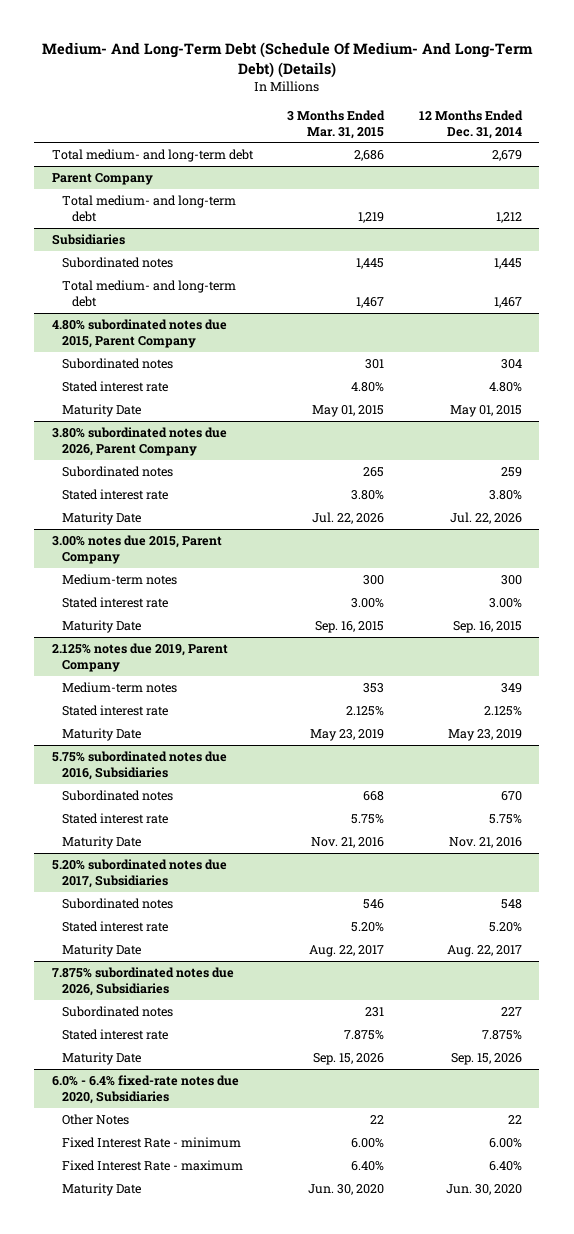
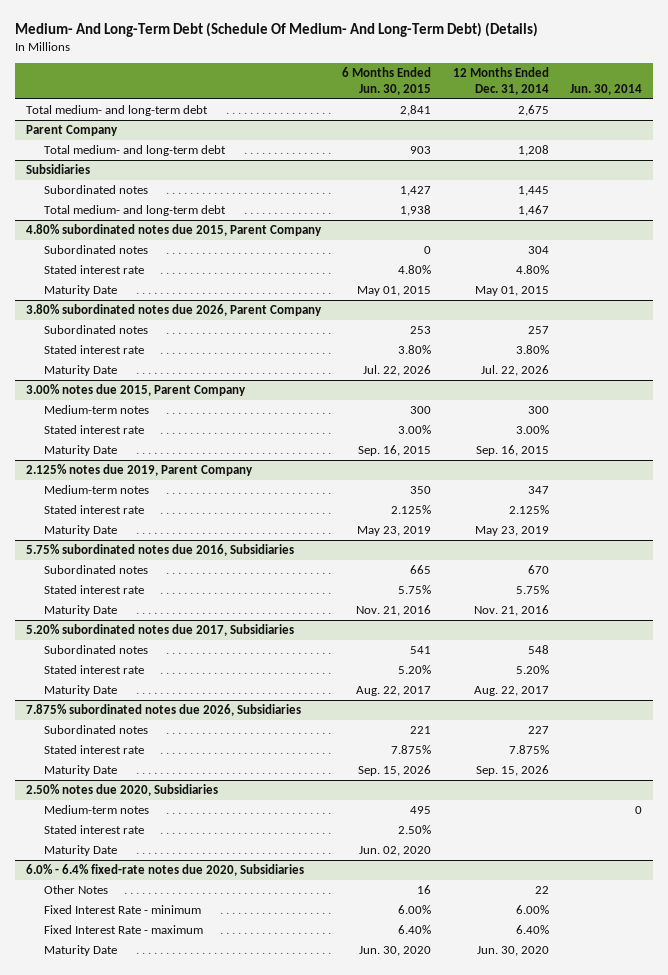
[287,109,386,139] 3 Months Ended Mar. 31, 2015 -> none
none -> [342,67,432,95] 6 Months Ended Jun. 30, 2015
none -> [570,83,643,95] Jun. 30, 2014
[492,149,523,161] 2,679 -> [517,105,549,117] 2,675
[496,212,523,224] 1,212 -> [517,145,549,157] 1,208
[501,466,523,477] 259 -> [527,326,549,335] 257
[501,682,523,693] 349 -> [527,486,549,495] 347
none -> [25,784,218,797] 2.50% notes due 2020, Subsidiaries
none -> [44,805,150,815] Medium-term notes
none -> [44,825,145,835] Stated interest rate
none -> [44,845,118,857] Maturity Date

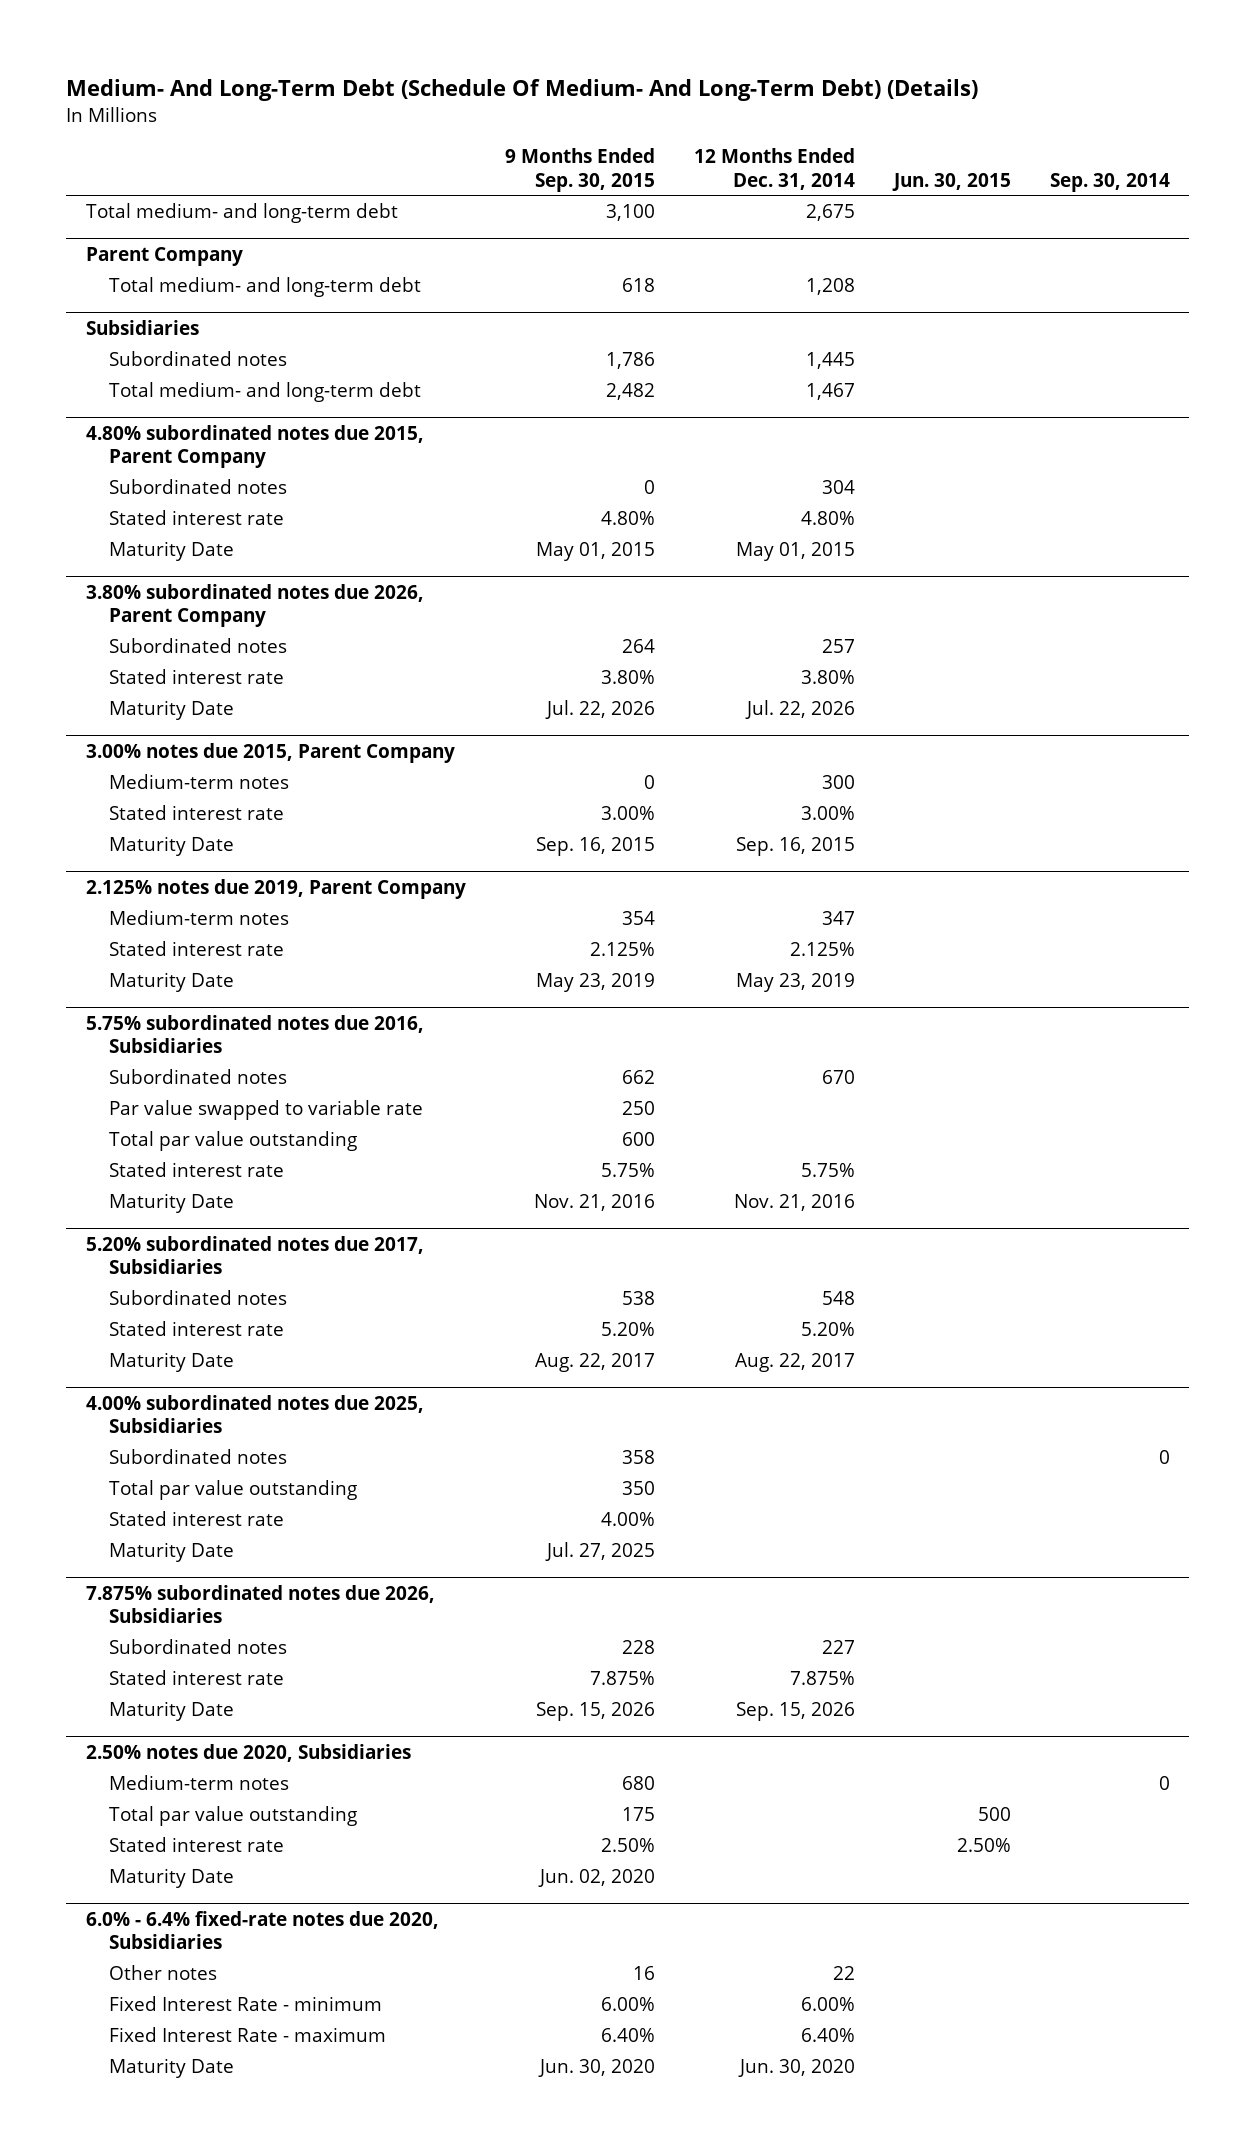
[342,67,432,95] 6 Months Ended Jun. 30, 2015 -> none
[570,83,643,95] Jun. 30, 2014 -> none
none -> [504,148,655,192] 9 Months Ended Sep. 30, 2015
none -> [891,172,1011,191] Jun. 30, 2015
none -> [1049,172,1170,192] Sep. 30, 2014
none -> [109,1100,424,1121] Par value swapped to variable rate
none -> [109,1131,358,1152] Total par value outstanding
none -> [85,1395,424,1434] 4.00% subordinated notes due 2025, Subsidiaries
none -> [109,1449,288,1465] Subordinated notes
none -> [109,1480,358,1501] Total par value outstanding
none -> [109,1511,285,1527] Stated interest rate
none -> [109,1542,235,1563] Maturity Date
none -> [109,1806,358,1827] Total par value outstanding
[44,885,109,895] Other Notes -> [109,1965,218,1981] Other notes

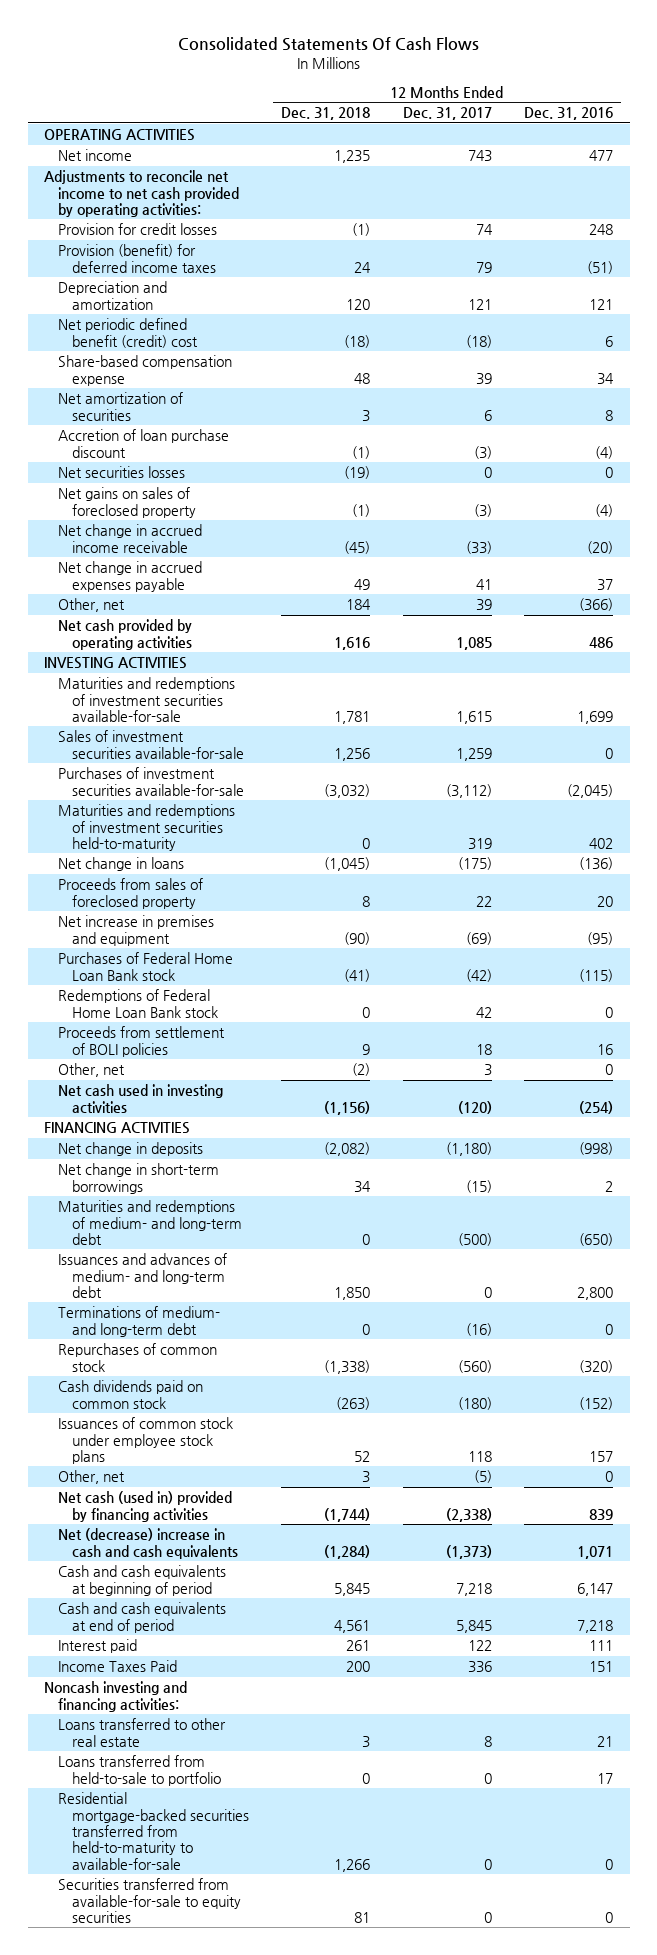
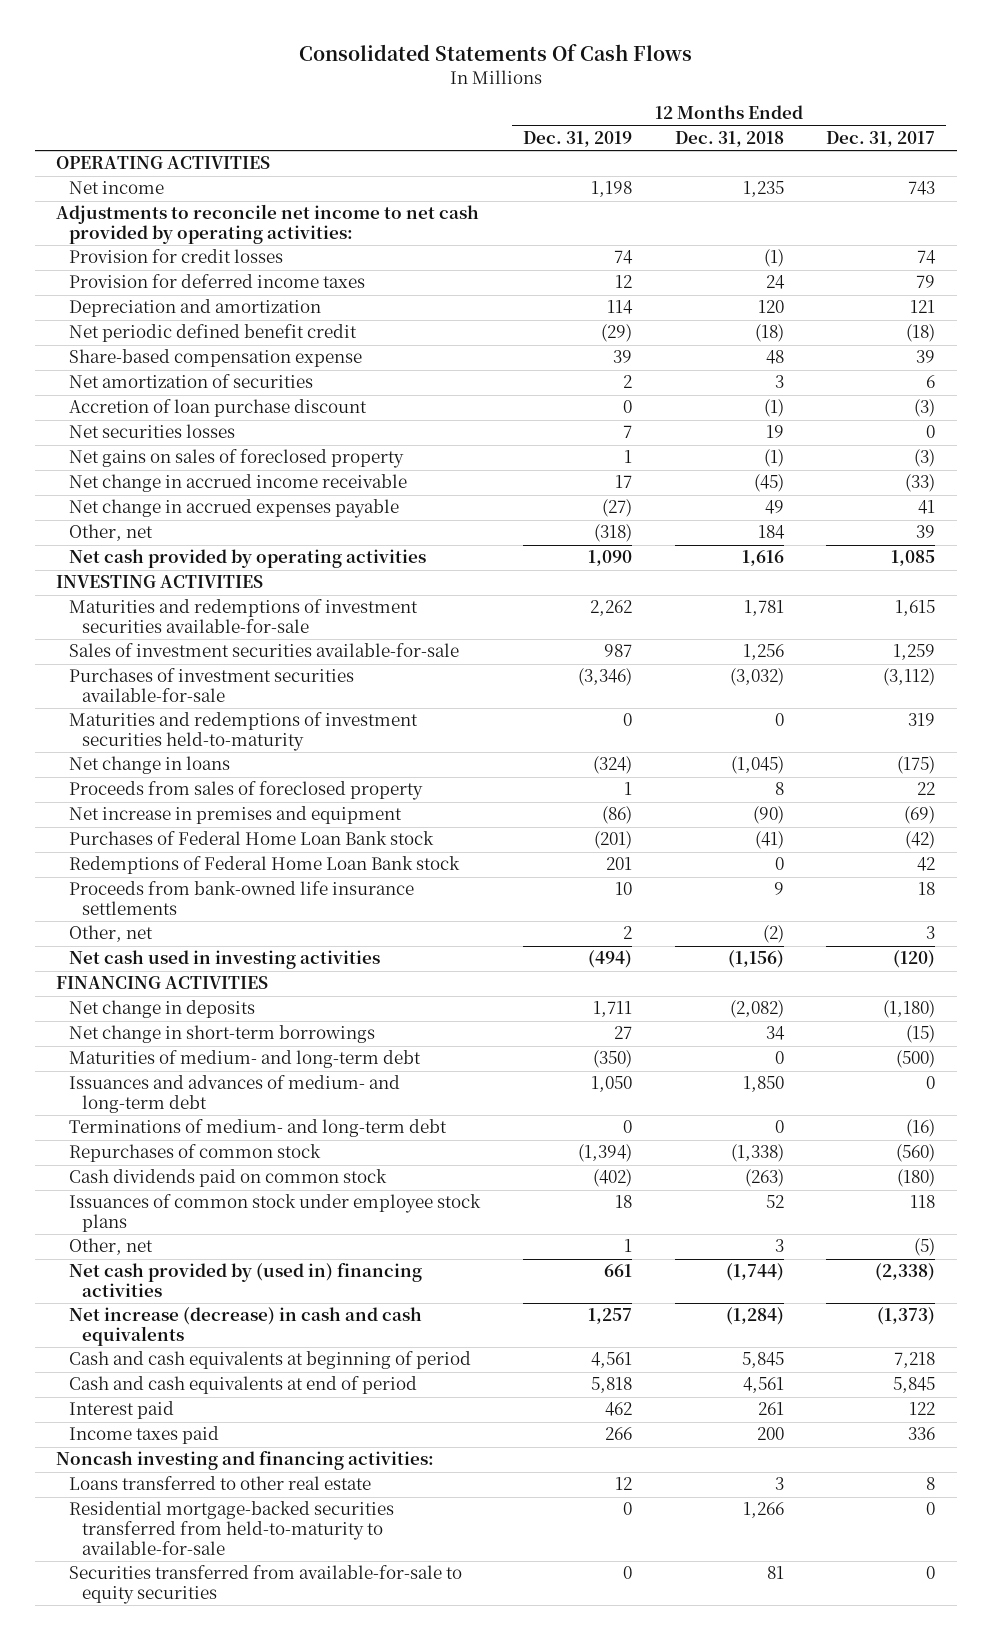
[524,107,614,121] Dec. 31, 2016 -> none
none -> [522,130,632,147] Dec. 31, 2019
[57,244,216,273] Provision (benefit) for deferred income taxes -> [69,274,366,289] Provision for deferred income taxes
[57,318,198,348] Net periodic defined benefit (credit) cost -> [69,324,358,343] Net periodic defined benefit credit
[344,466,371,480] (19) -> [765,425,784,439] 19
[57,1026,225,1057] Proceeds from settlement of BOLI policies -> [69,881,415,916] Proceeds from bank-owned life insurance settlements
[57,1200,242,1245] Maturities and redemptions of medium- and long-term debt -> [69,1050,422,1069] Maturities of medium- and long-term debt
[57,1491,232,1522] Net cash (used in) provided by financing activities -> [69,1263,423,1298] Net cash provided by (used in) financing activities
[57,1528,238,1559] Net (decrease) increase in cash and cash equivalents -> [69,1307,423,1347] Net increase (decrease) in cash and cash equivalents
[57,1660,177,1673] Income Taxes Paid -> [69,1426,220,1445] Income taxes paid
[57,1755,221,1786] Loans transferred from held-to-sale to portfolio -> none

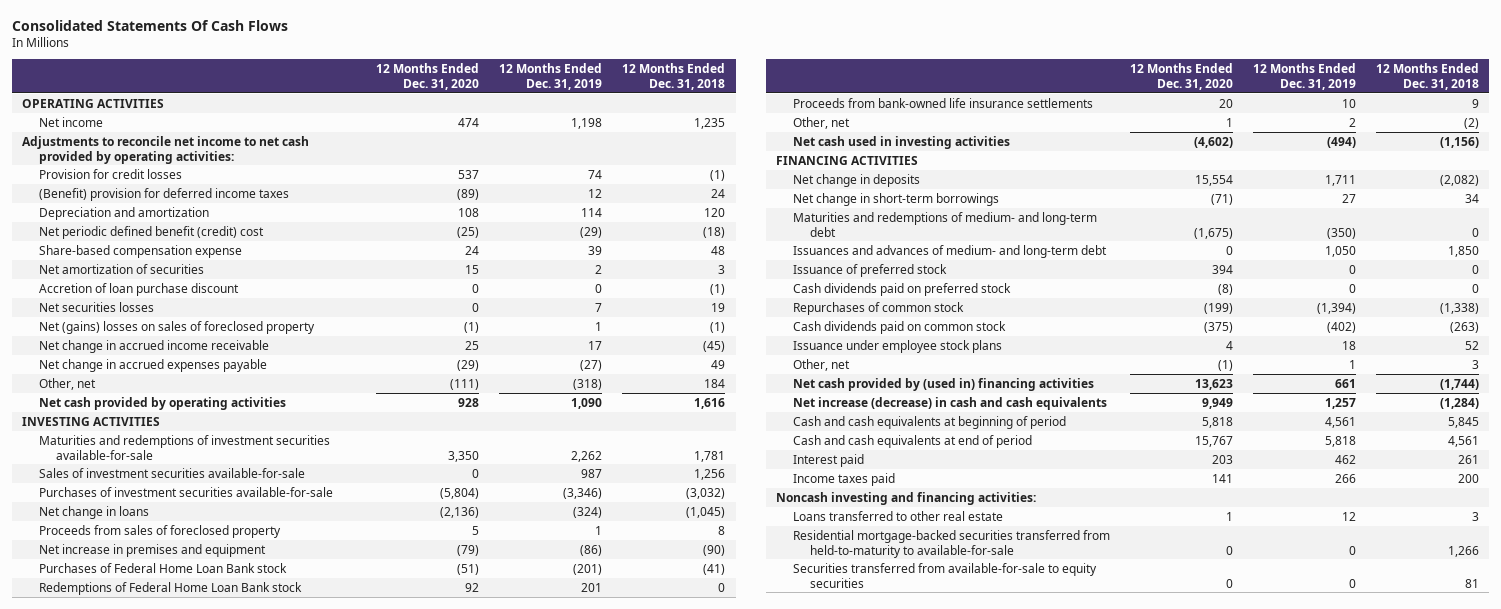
[826,130,936,147] Dec. 31, 2017 -> none
none -> [376,62,480,90] 12 Months Ended Dec. 31, 2020
[69,274,366,289] Provision for deferred income taxes -> [39,187,290,201] (Benefit) provision for deferred income taxes
[69,324,358,343] Net periodic defined benefit credit -> [39,225,265,239] Net periodic defined benefit (credit) cost
[69,449,405,469] Net gains on sales of foreclosed property -> [39,320,316,334] Net (gains) losses on sales of foreclosed property
[69,712,419,752] Maturities and redemptions of investment securities held-to-maturity -> none
[69,1050,422,1069] Maturities of medium- and long-term debt -> [792,211,1097,237] Maturities and redemptions of medium- and long-term debt
[69,1119,448,1138] Terminations of medium- and long-term debt -> none
none -> [792,263,947,277] Issuance of preferred stock
none -> [792,282,1011,296] Cash dividends paid on preferred stock
[69,1194,482,1233] Issuances of common stock under employee stock plans -> [792,339,1002,353] Issuance under employee stock plans

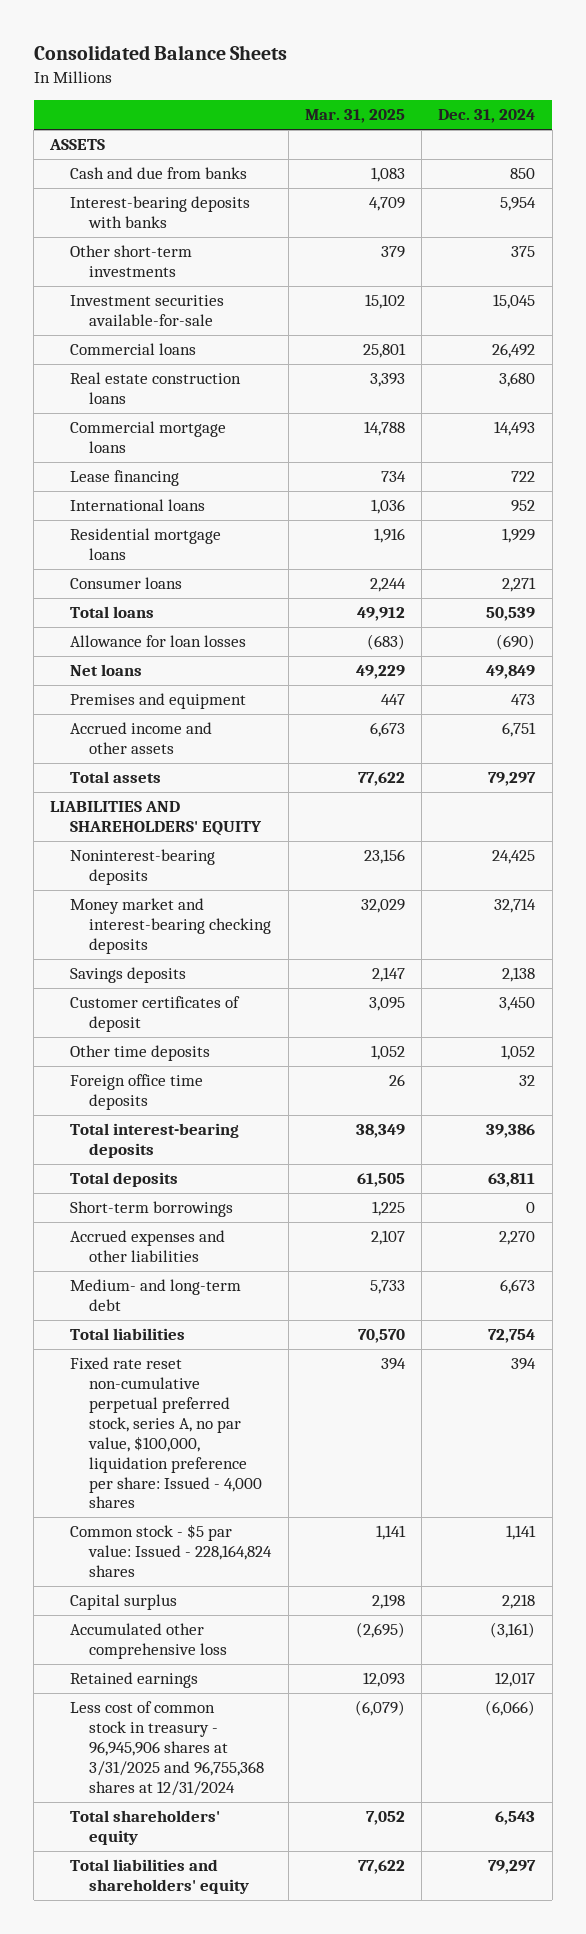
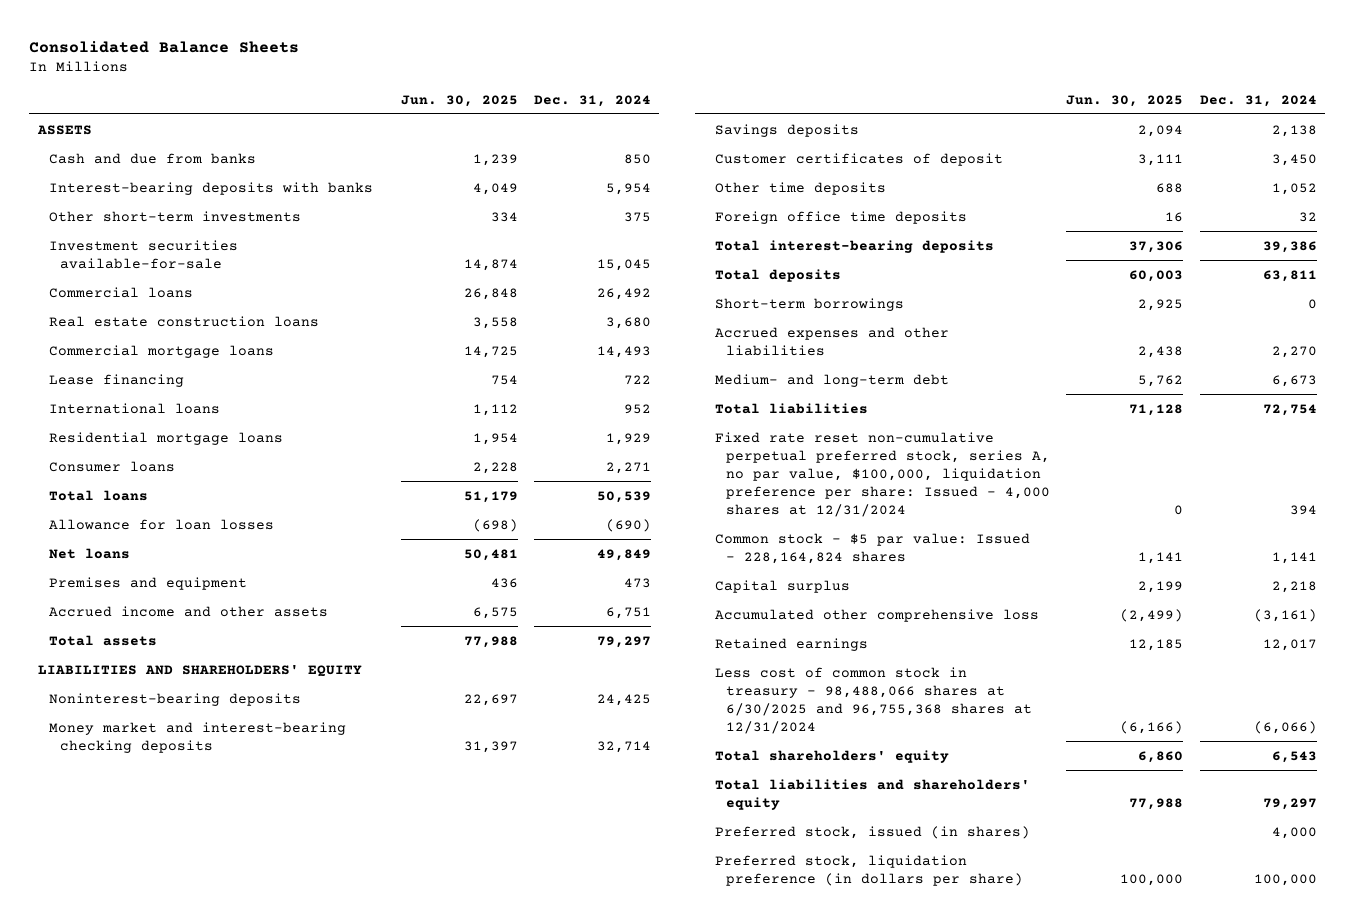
[304,109,405,124] Mar. 31, 2025 -> none
none -> [400,94,518,107] Jun. 30, 2025
[69,1357,263,1509] Fixed rate reset non-cumulative perpetual preferred stock, series A, no par value, $100,000, liquidation preference per share: Issued - 4,000 shares -> [714,431,1050,518] Fixed rate reset non-cumulative perpetual preferred stock, series A, no par value, $100,000, liquidation preference per share: Issued - 4,000 shares at 12/31/2024
[69,1701,265,1796] Less cost of common stock in treasury - 96,945,906 shares at 3/31/2025 and 96,755,368 shares at 12/31/2024 -> [714,666,1032,734] Less cost of common stock in treasury - 98,488,066 shares at 6/30/2025 and 96,755,368 shares at 12/31/2024
none -> [714,825,1030,839] Preferred stock, issued (in shares)
none -> [714,854,1023,886] Preferred stock, liquidation preference (in dollars per share)

